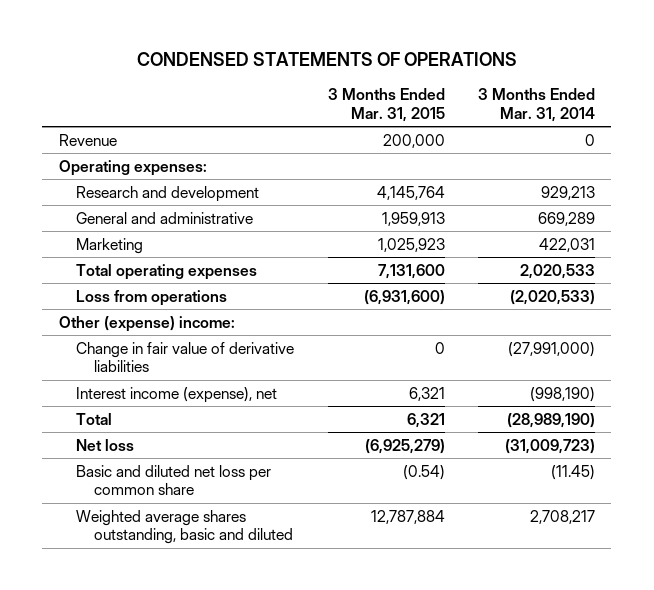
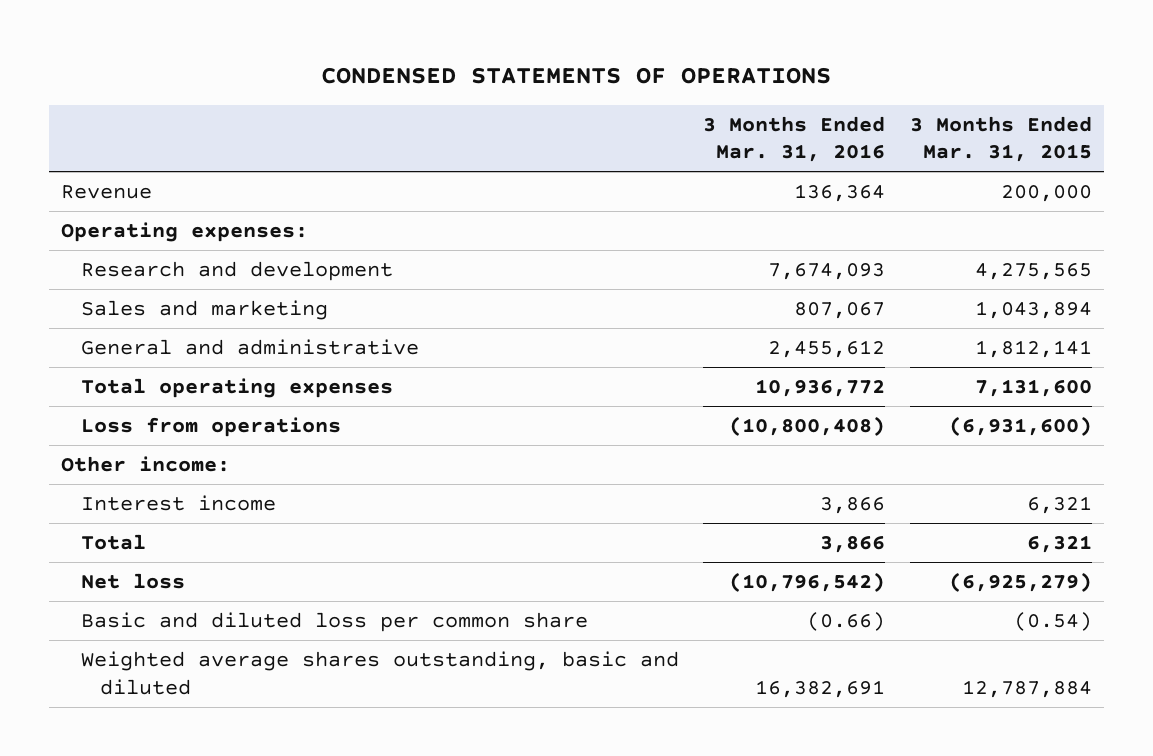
[477,88,595,123] 3 Months Ended Mar. 31, 2014 -> none
none -> [703,115,886,163] 3 Months Ended Mar. 31, 2016
[76,237,144,254] Marketing -> none
[376,185,445,200] 4,145,764 -> [975,262,1093,280] 4,275,565
none -> [80,299,328,320] Sales and marketing
[381,211,445,226] 1,959,913 -> [975,339,1093,358] 1,812,141
[76,341,295,373] Change in fair value of derivative liabilities -> none
[58,315,235,332] Other (expense) income: -> [60,455,230,472] Other income:
[76,386,278,403] Interest income (expense), net -> [80,494,276,511] Interest income
[76,464,272,496] Basic and diluted net loss per common share -> [80,611,588,632] Basic and diluted loss per common share

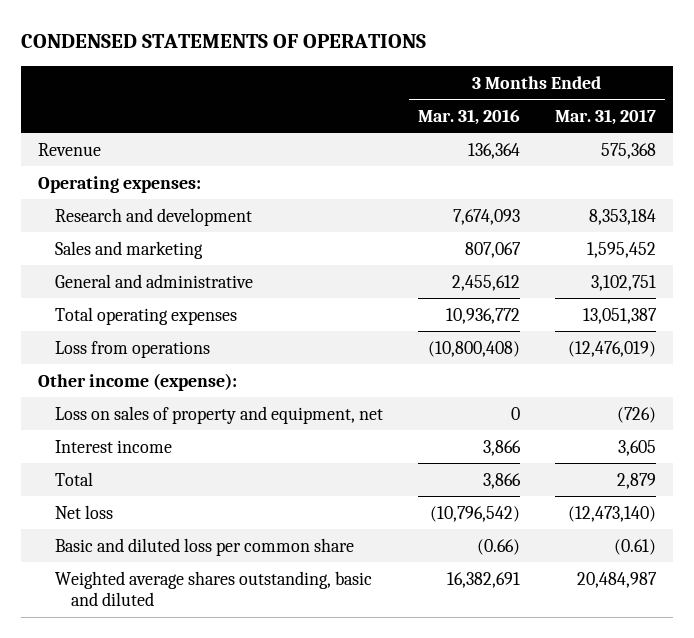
[910,115,1093,163] 3 Months Ended Mar. 31, 2015 -> none
none -> [554,109,656,126] Mar. 31, 2017
[60,455,230,472] Other income: -> [38,372,238,391] Other income (expense):
none -> [54,405,383,424] Loss on sales of property and equipment, net

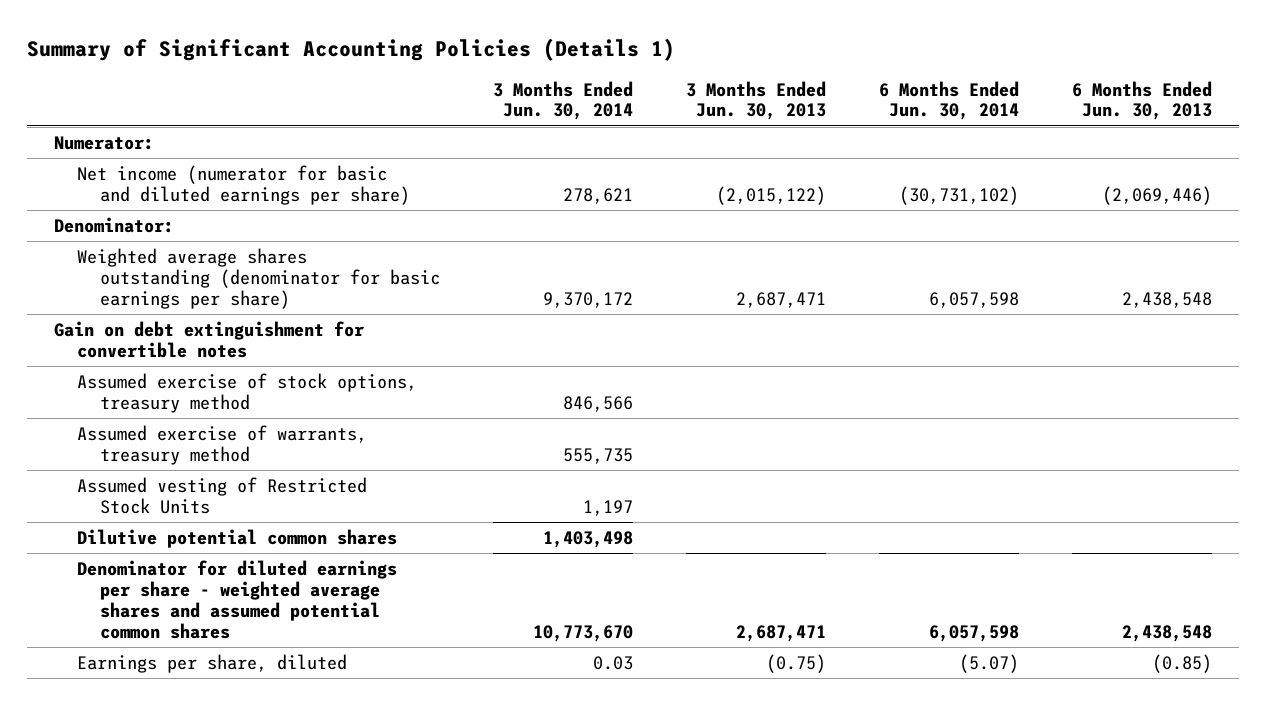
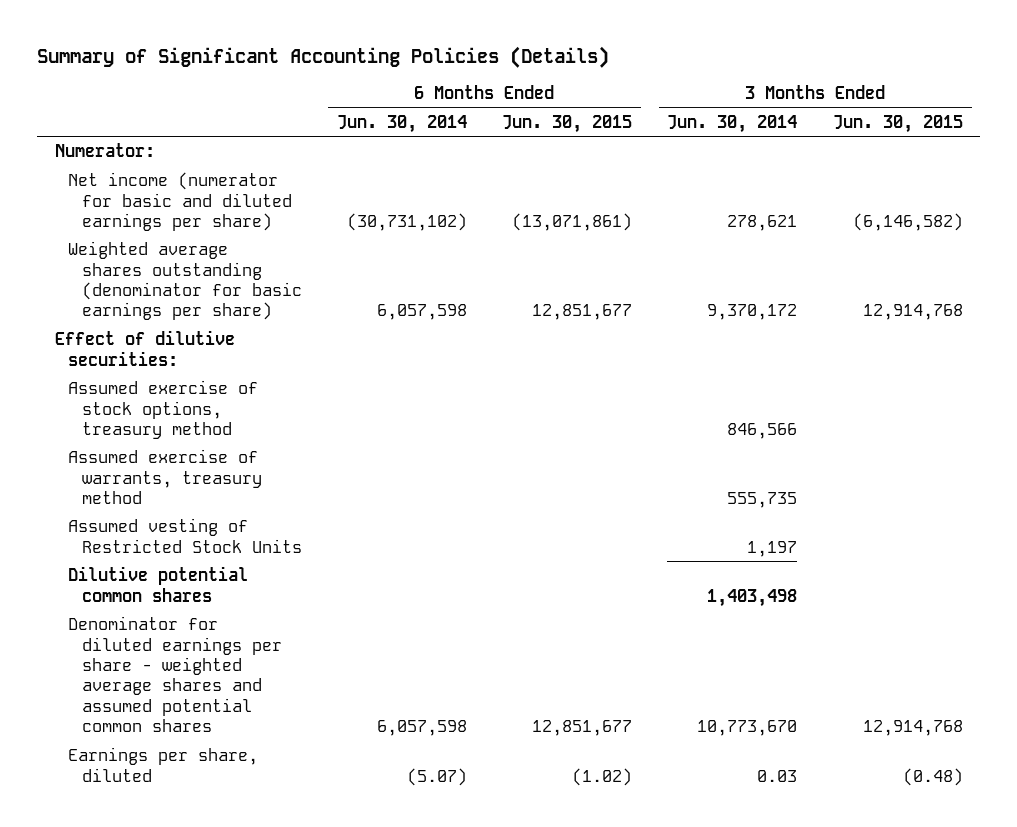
[27,37,676,61] Summary of Significant Accounting Policies (Details 1) -> [36,45,609,68] Summary of Significant Accounting Policies (Details)
[685,80,826,121] 3 Months Ended Jun. 30, 2013 -> none
[1071,80,1212,121] 6 Months Ended Jun. 30, 2013 -> none
none -> [502,114,633,133] Jun. 30, 2015
none -> [832,114,963,133] Jun. 30, 2015
[53,216,174,233] Denominator: -> none
[53,320,364,358] Gain on debt extinguishment for convertible notes -> [54,330,235,366] Effect of dilutive securities:

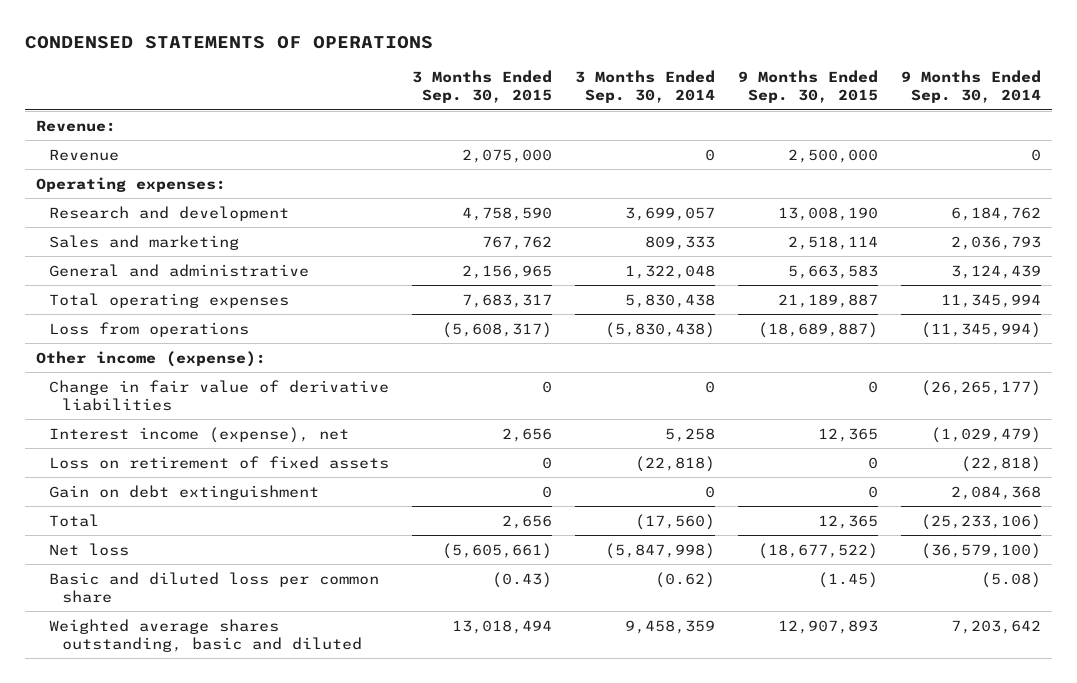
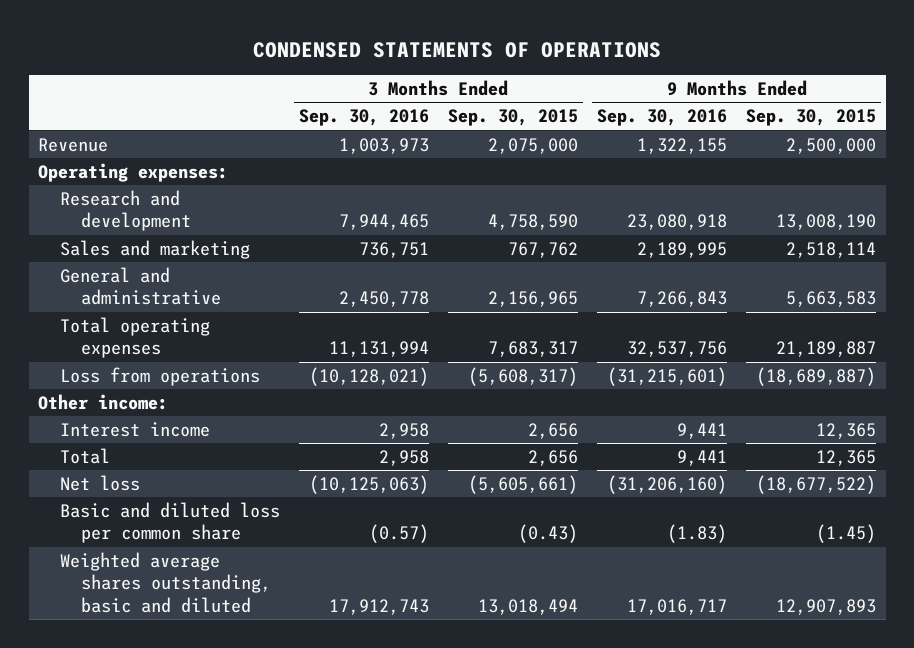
[574,70,715,103] 3 Months Ended Sep. 30, 2014 -> none
[900,70,1041,103] 9 Months Ended Sep. 30, 2014 -> none
none -> [298,109,429,127] Sep. 30, 2016
none -> [597,109,728,127] Sep. 30, 2016
[36,119,117,132] Revenue: -> none
[49,379,390,411] Change in fair value of derivative liabilities -> none
[49,455,390,469] Loss on retirement of fixed assets -> none
[49,484,320,500] Gain on debt extinguishment -> none
[36,350,267,367] Other income (expense): -> [38,394,169,411] Other income:
[49,426,350,443] Interest income (expense), net -> [59,422,210,438] Interest income

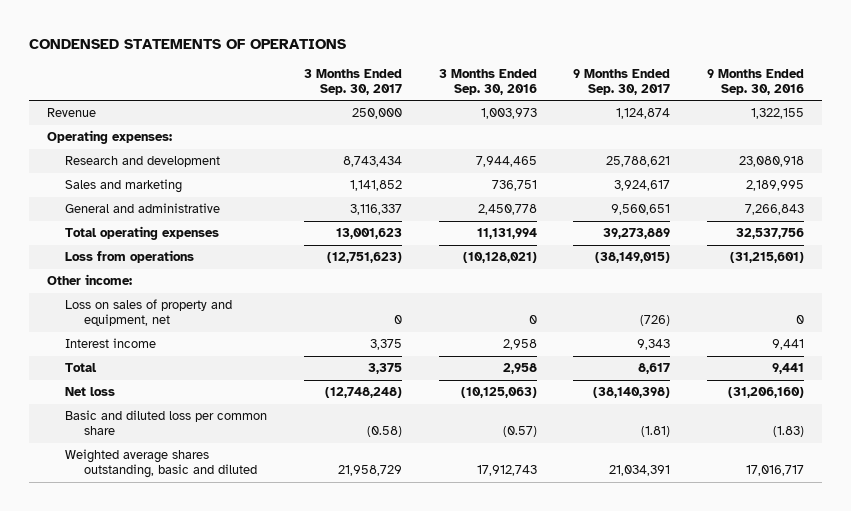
[447,109,578,127] Sep. 30, 2015 -> none
[746,109,877,127] Sep. 30, 2015 -> none
none -> [304,68,403,95] 3 Months Ended Sep. 30, 2017
none -> [573,68,671,95] 9 Months Ended Sep. 30, 2017
none -> [65,299,233,327] Loss on sales of property and equipment, net

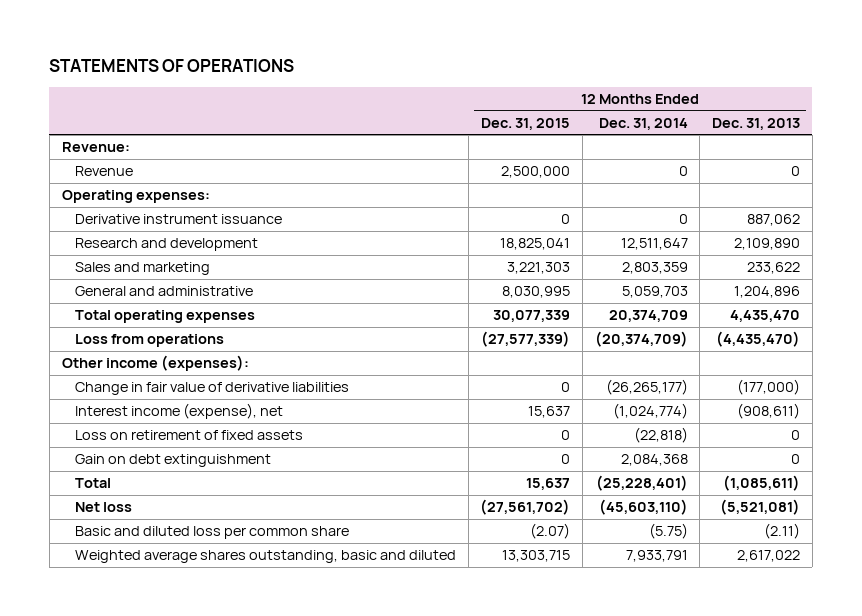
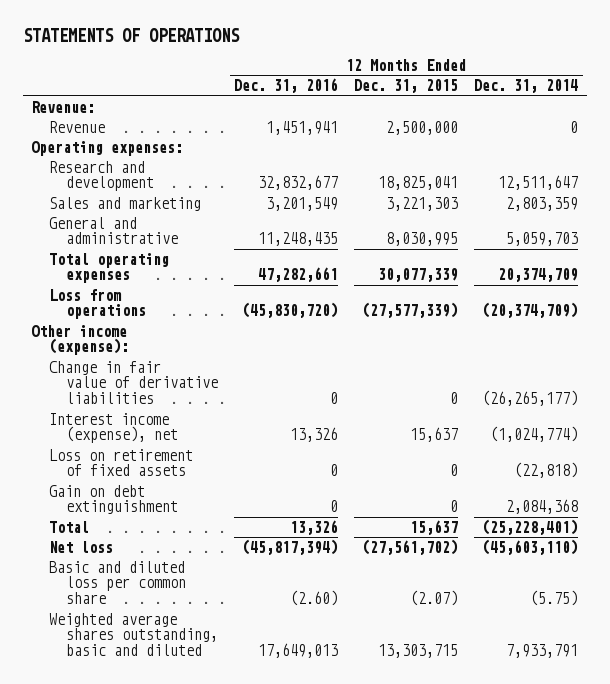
[712,117,801,130] Dec. 31, 2013 -> none
none -> [234,78,339,94] Dec. 31, 2016
[74,214,282,225] Derivative instrument issuance -> none
[61,355,249,372] Other income (expenses): -> [31,324,129,356] Other income (expense):

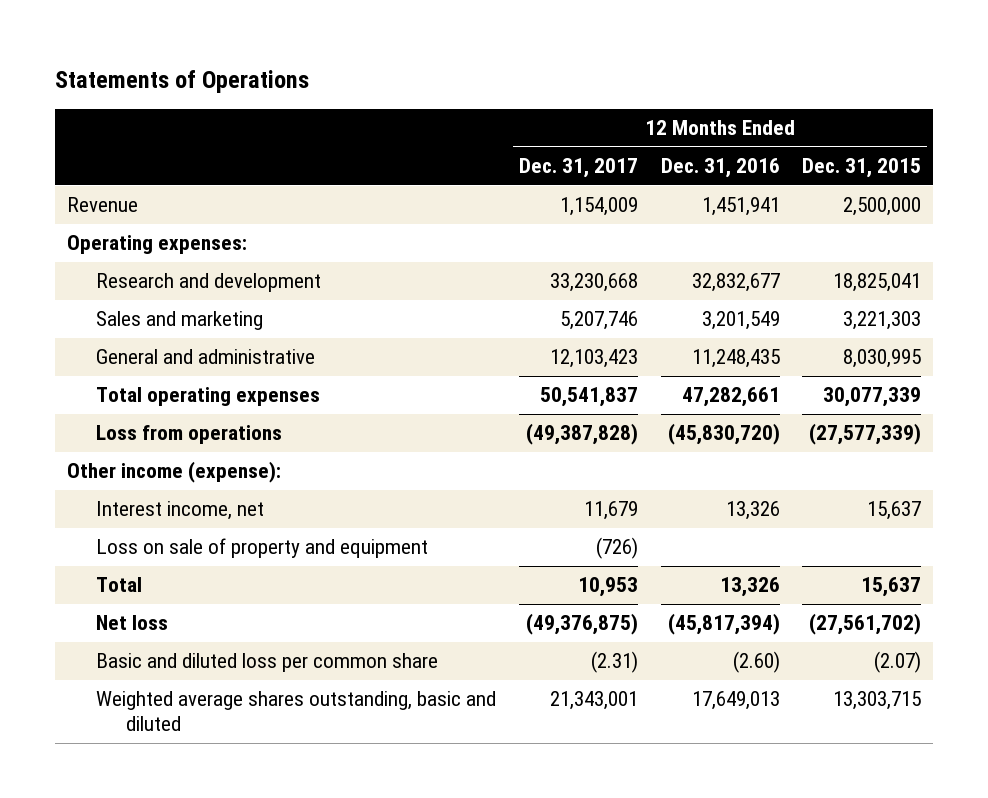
[23,28,241,43] STATEMENTS OF OPERATIONS -> [55,69,310,93] Statements of Operations
[474,79,579,94] Dec. 31, 2014 -> none
none -> [518,158,638,179] Dec. 31, 2017
[31,100,96,113] Revenue: -> none
[48,360,218,405] Change in fair value of derivative liabilities -> none
[48,448,193,477] Loss on retirement of fixed assets -> none
[48,484,178,515] Gain on debt extinguishment -> none
[48,412,178,444] Interest income (expense), net -> [96,501,265,521] Interest income, net
none -> [96,538,429,559] Loss on sale of property and equipment

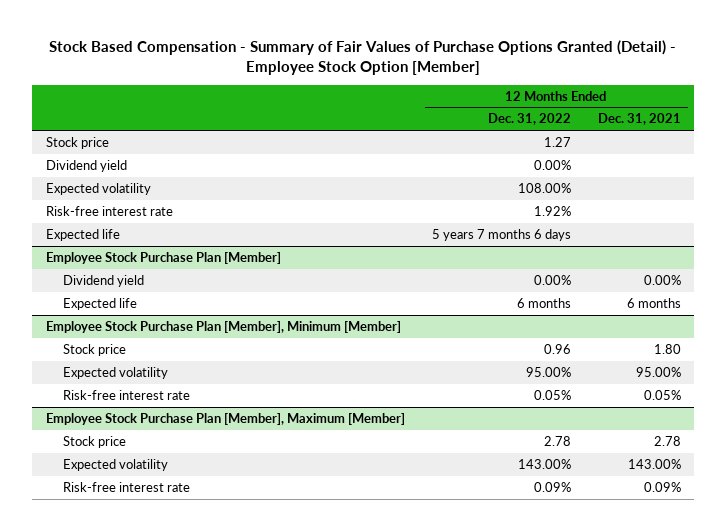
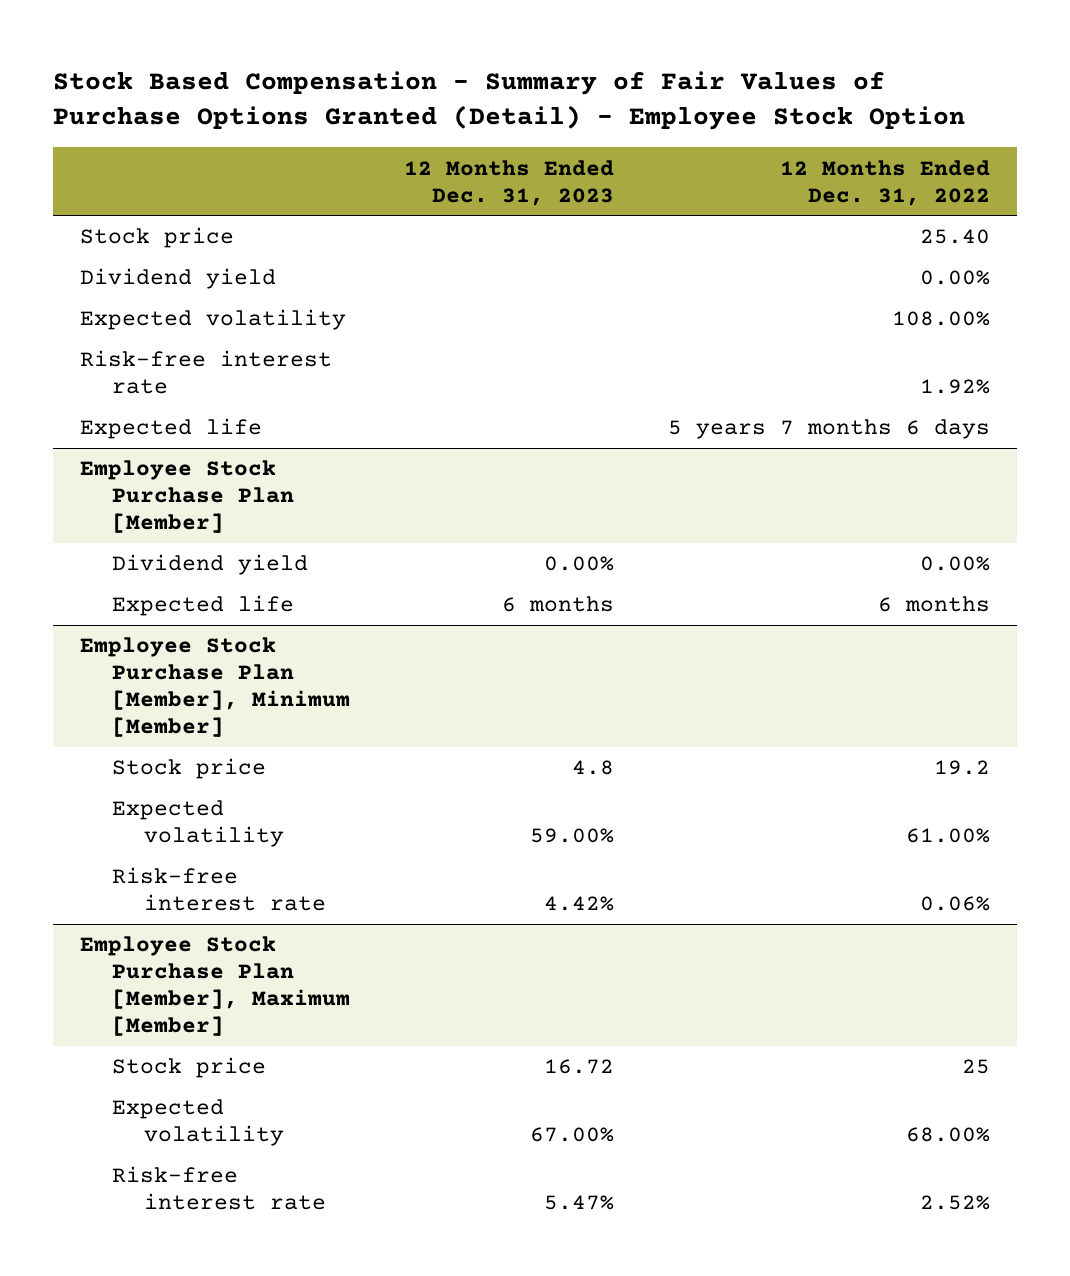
[49,40,677,76] Stock Based Compensation - Summary of Fair Values of Purchase Options Granted (Detail) - Employee Stock Option [Member] -> [52,70,965,131] Stock Based Compensation - Summary of Fair Values of Purchase Options Granted (Detail) - Employee Stock Option
[597,113,681,126] Dec. 31, 2021 -> none
none -> [404,159,615,206] 12 Months Ended Dec. 31, 2023
[543,136,571,147] 1.27 -> [920,229,991,245] 25.40
[543,343,571,354] 0.96 -> [934,760,991,776] 19.2
[525,366,571,377] 95.00% -> [906,828,991,844] 61.00%
[533,389,571,400] 0.05% -> [920,896,991,912] 0.06%
[543,435,571,446] 2.78 -> [962,1059,991,1075] 25
[517,458,571,469] 143.00% -> [906,1127,991,1143] 68.00%
[533,481,571,492] 0.09% -> [920,1195,991,1211] 2.52%

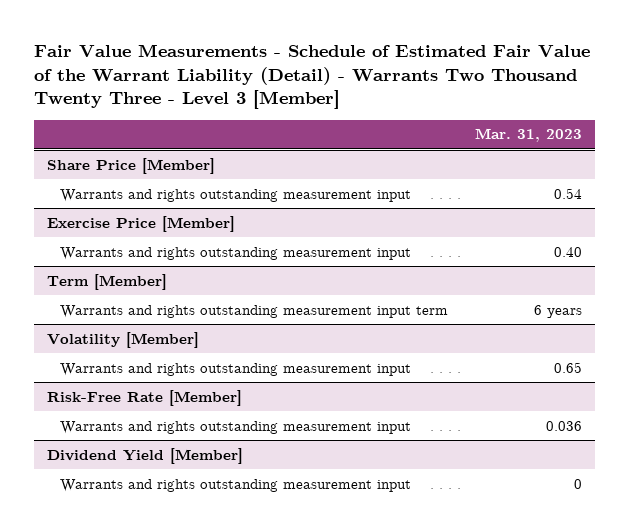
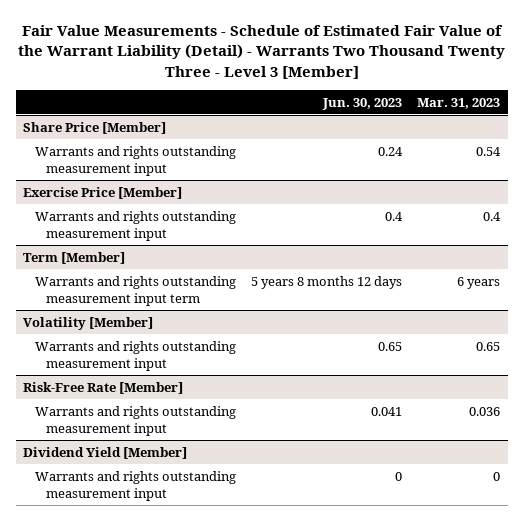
none -> [321,97,402,110] Jun. 30, 2023
[553,246,582,257] 0.40 -> [483,211,502,221] 0.4

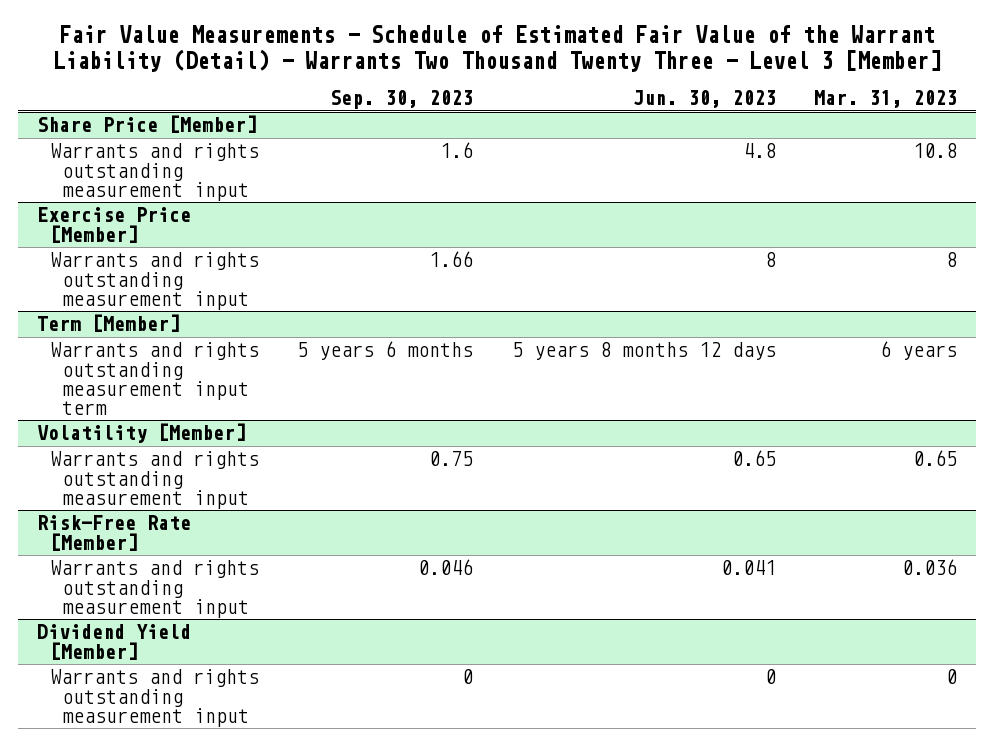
none -> [330,90,474,110] Sep. 30, 2023
[377,146,403,156] 0.24 -> [742,143,776,159] 4.8
[476,146,502,156] 0.54 -> [913,143,958,159] 10.8
[384,211,403,221] 0.4 -> [764,252,776,268] 8
[483,211,502,221] 0.4 -> [946,252,958,268] 8

